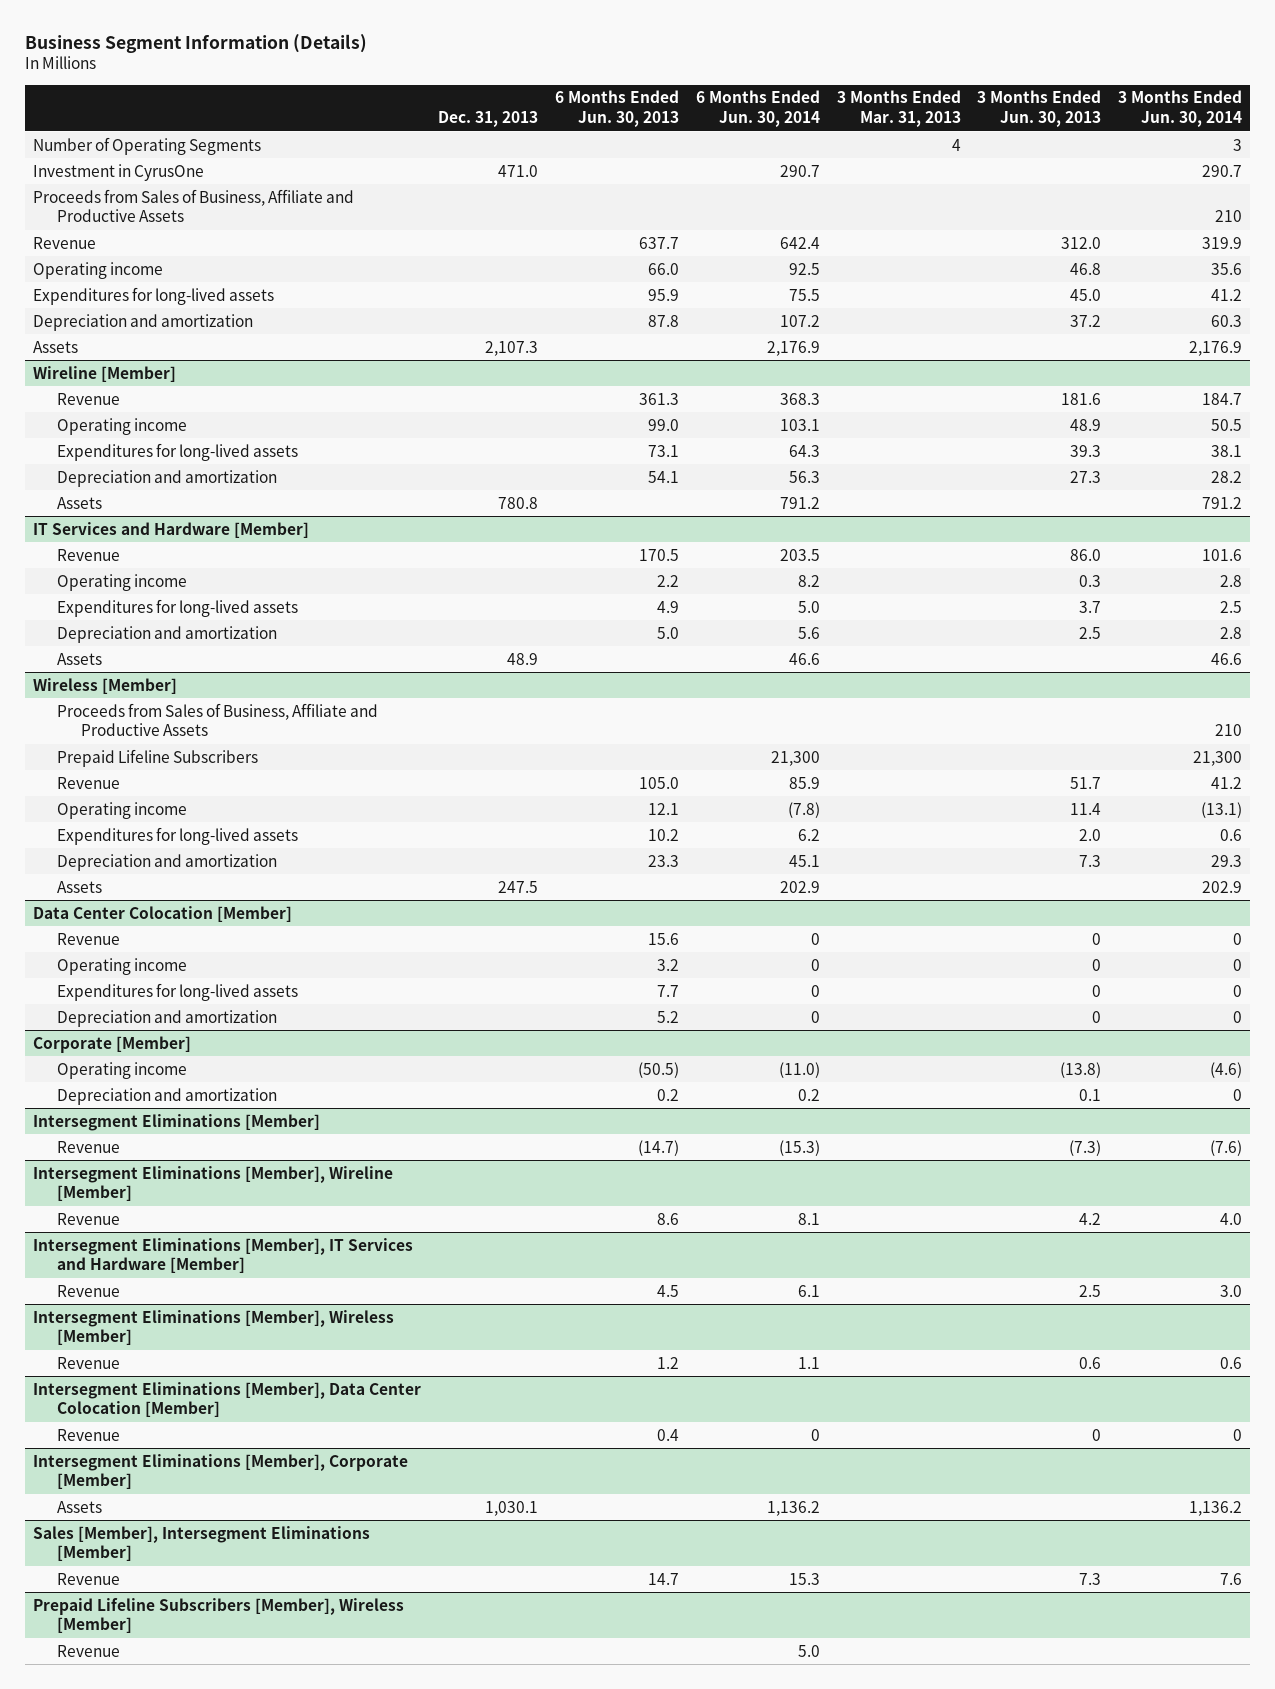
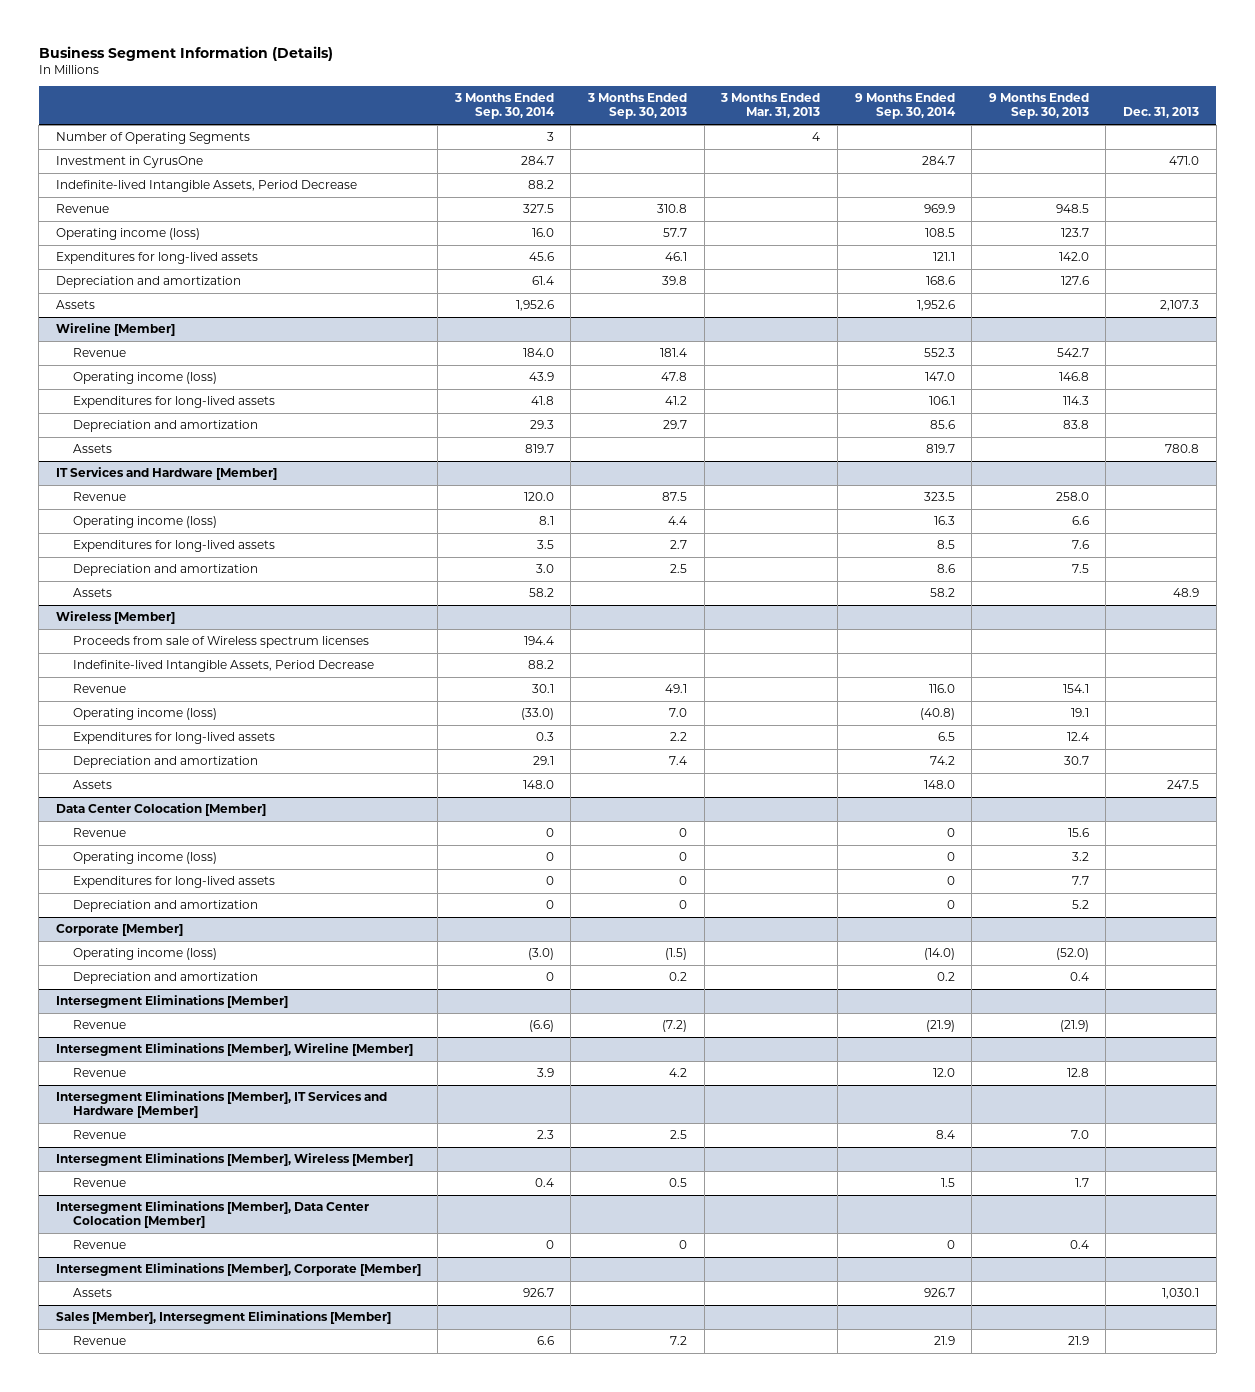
[554,90,679,128] 6 Months Ended Jun. 30, 2013 -> none
[695,90,820,128] 6 Months Ended Jun. 30, 2014 -> none
[977,90,1102,128] 3 Months Ended Jun. 30, 2013 -> none
[1118,90,1243,128] 3 Months Ended Jun. 30, 2014 -> none
none -> [453,93,555,120] 3 Months Ended Sep. 30, 2014
none -> [587,93,688,120] 3 Months Ended Sep. 30, 2013
none -> [854,93,956,120] 9 Months Ended Sep. 30, 2014
none -> [988,93,1089,120] 9 Months Ended Sep. 30, 2013
[33,188,355,223] Proceeds from Sales of Business, Affiliate and Productive Assets -> none
none -> [55,180,357,193] Indefinite-lived Intangible Assets, Period Decrease
[33,261,164,279] Operating income -> [55,228,200,241] Operating income (loss)
[57,417,188,435] Operating income -> [72,372,217,385] Operating income (loss)
[57,573,188,591] Operating income -> [72,516,217,529] Operating income (loss)
[57,748,259,767] Prepaid Lifeline Subscribers -> none
[57,702,379,737] Proceeds from Sales of Business, Affiliate and Productive Assets -> [72,636,369,649] Proceeds from sale of Wireless spectrum licenses
none -> [72,660,374,673] Indefinite-lived Intangible Assets, Period Decrease
[57,801,188,819] Operating income -> [72,708,217,721] Operating income (loss)
[57,957,188,975] Operating income -> [72,852,217,865] Operating income (loss)
[57,1061,188,1079] Operating income -> [72,948,217,961] Operating income (loss)
[33,1597,405,1634] Prepaid Lifeline Subscribers [Member], Wireless [Member] -> none
[57,1644,121,1657] Revenue -> none

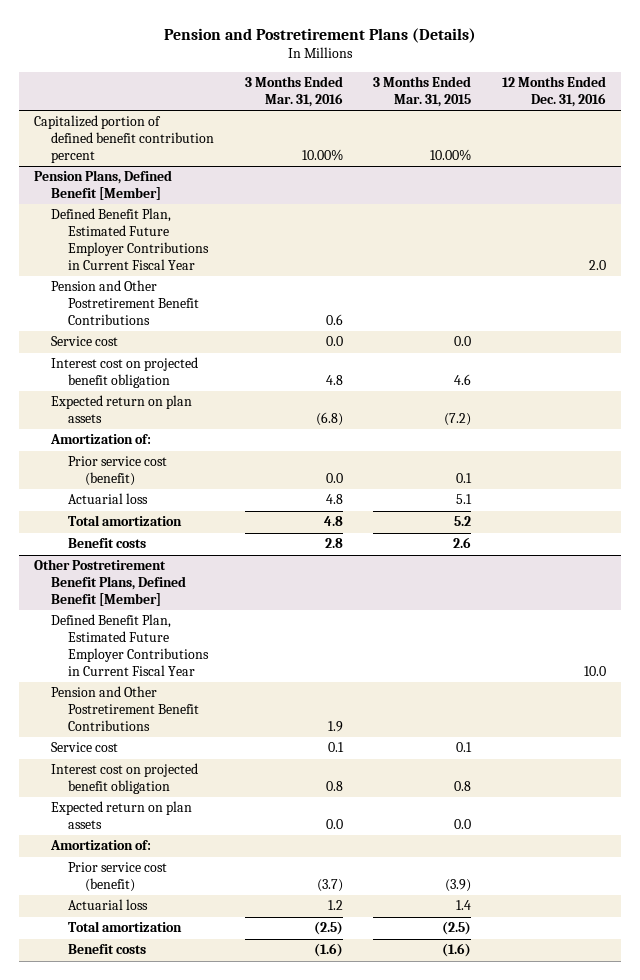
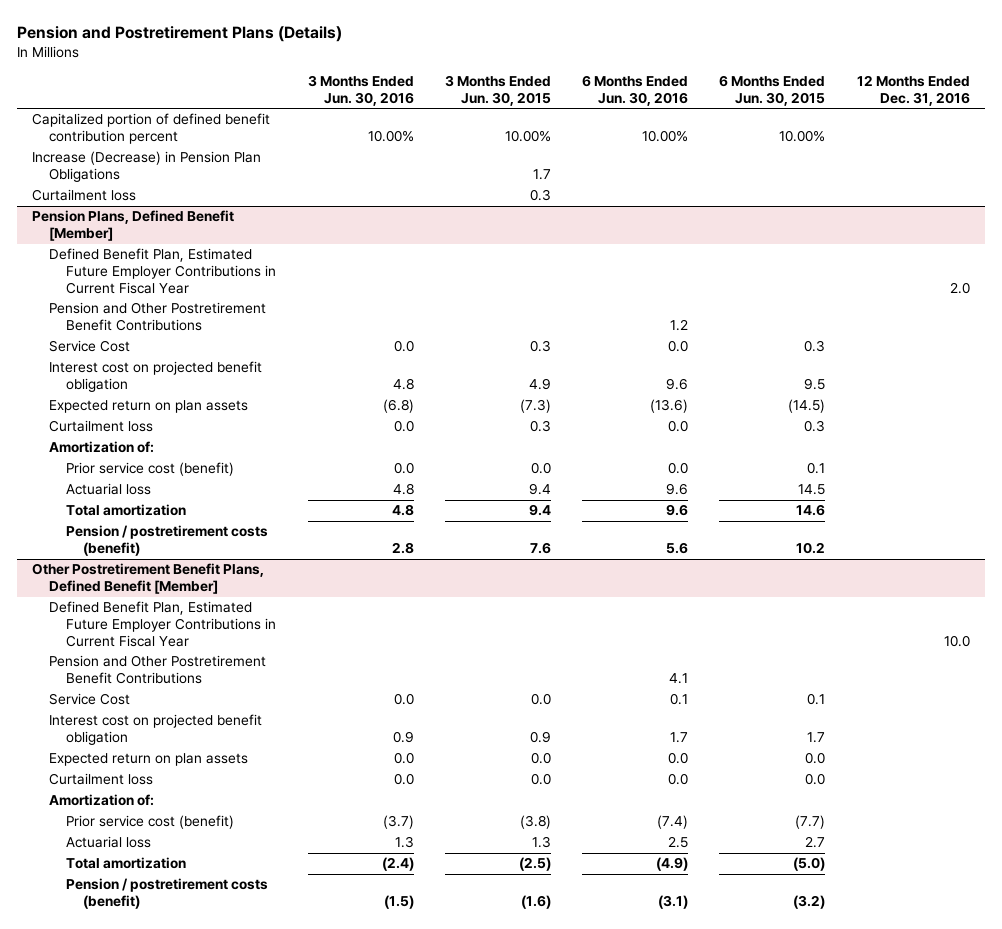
[244,76,343,108] 3 Months Ended Mar. 31, 2016 -> none
[373,76,472,108] 3 Months Ended Mar. 31, 2015 -> none
none -> [307,75,414,106] 3 Months Ended Jun. 30, 2016
none -> [444,75,551,106] 3 Months Ended Jun. 30, 2015
none -> [582,75,689,106] 6 Months Ended Jun. 30, 2016
none -> [719,75,826,106] 6 Months Ended Jun. 30, 2015
none -> [32,151,262,183] Increase (Decrease) in Pension Plan Obligations
none -> [32,189,137,202] Curtailment loss
[51,336,119,347] Service cost -> [49,340,131,353] Service Cost
none -> [49,420,154,433] Curtailment loss
[67,538,146,549] Benefit costs -> [66,525,269,557] Pension / postretirement costs (benefit)
[51,742,119,753] Service cost -> [49,693,131,706] Service Cost
none -> [49,773,154,786] Curtailment loss
[67,944,146,955] Benefit costs -> [66,878,269,910] Pension / postretirement costs (benefit)

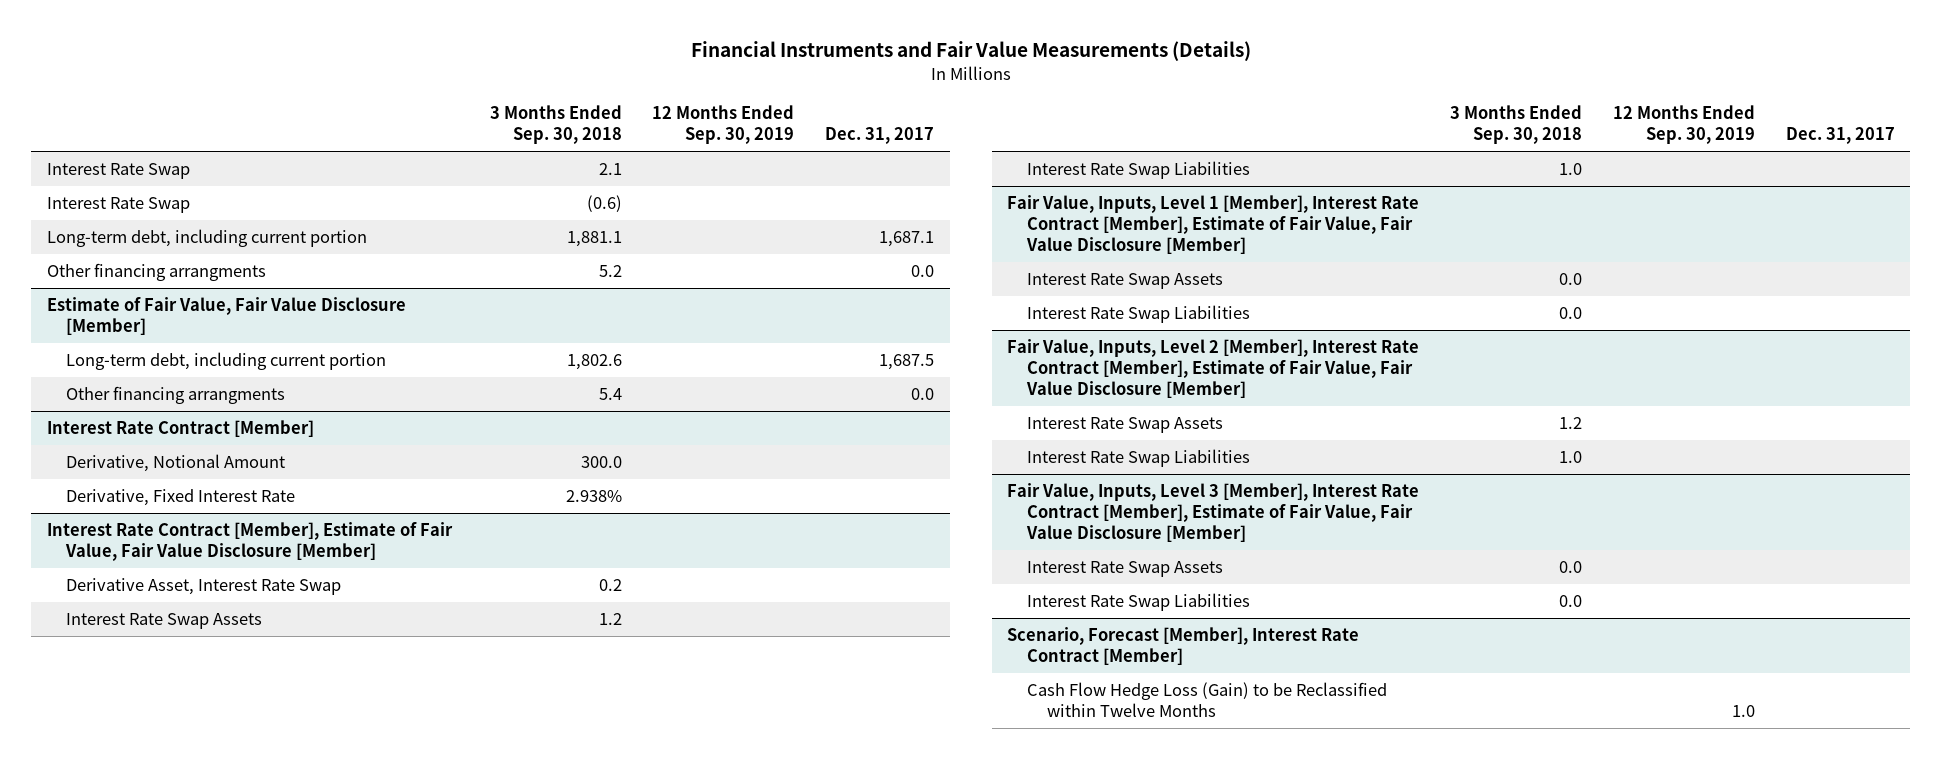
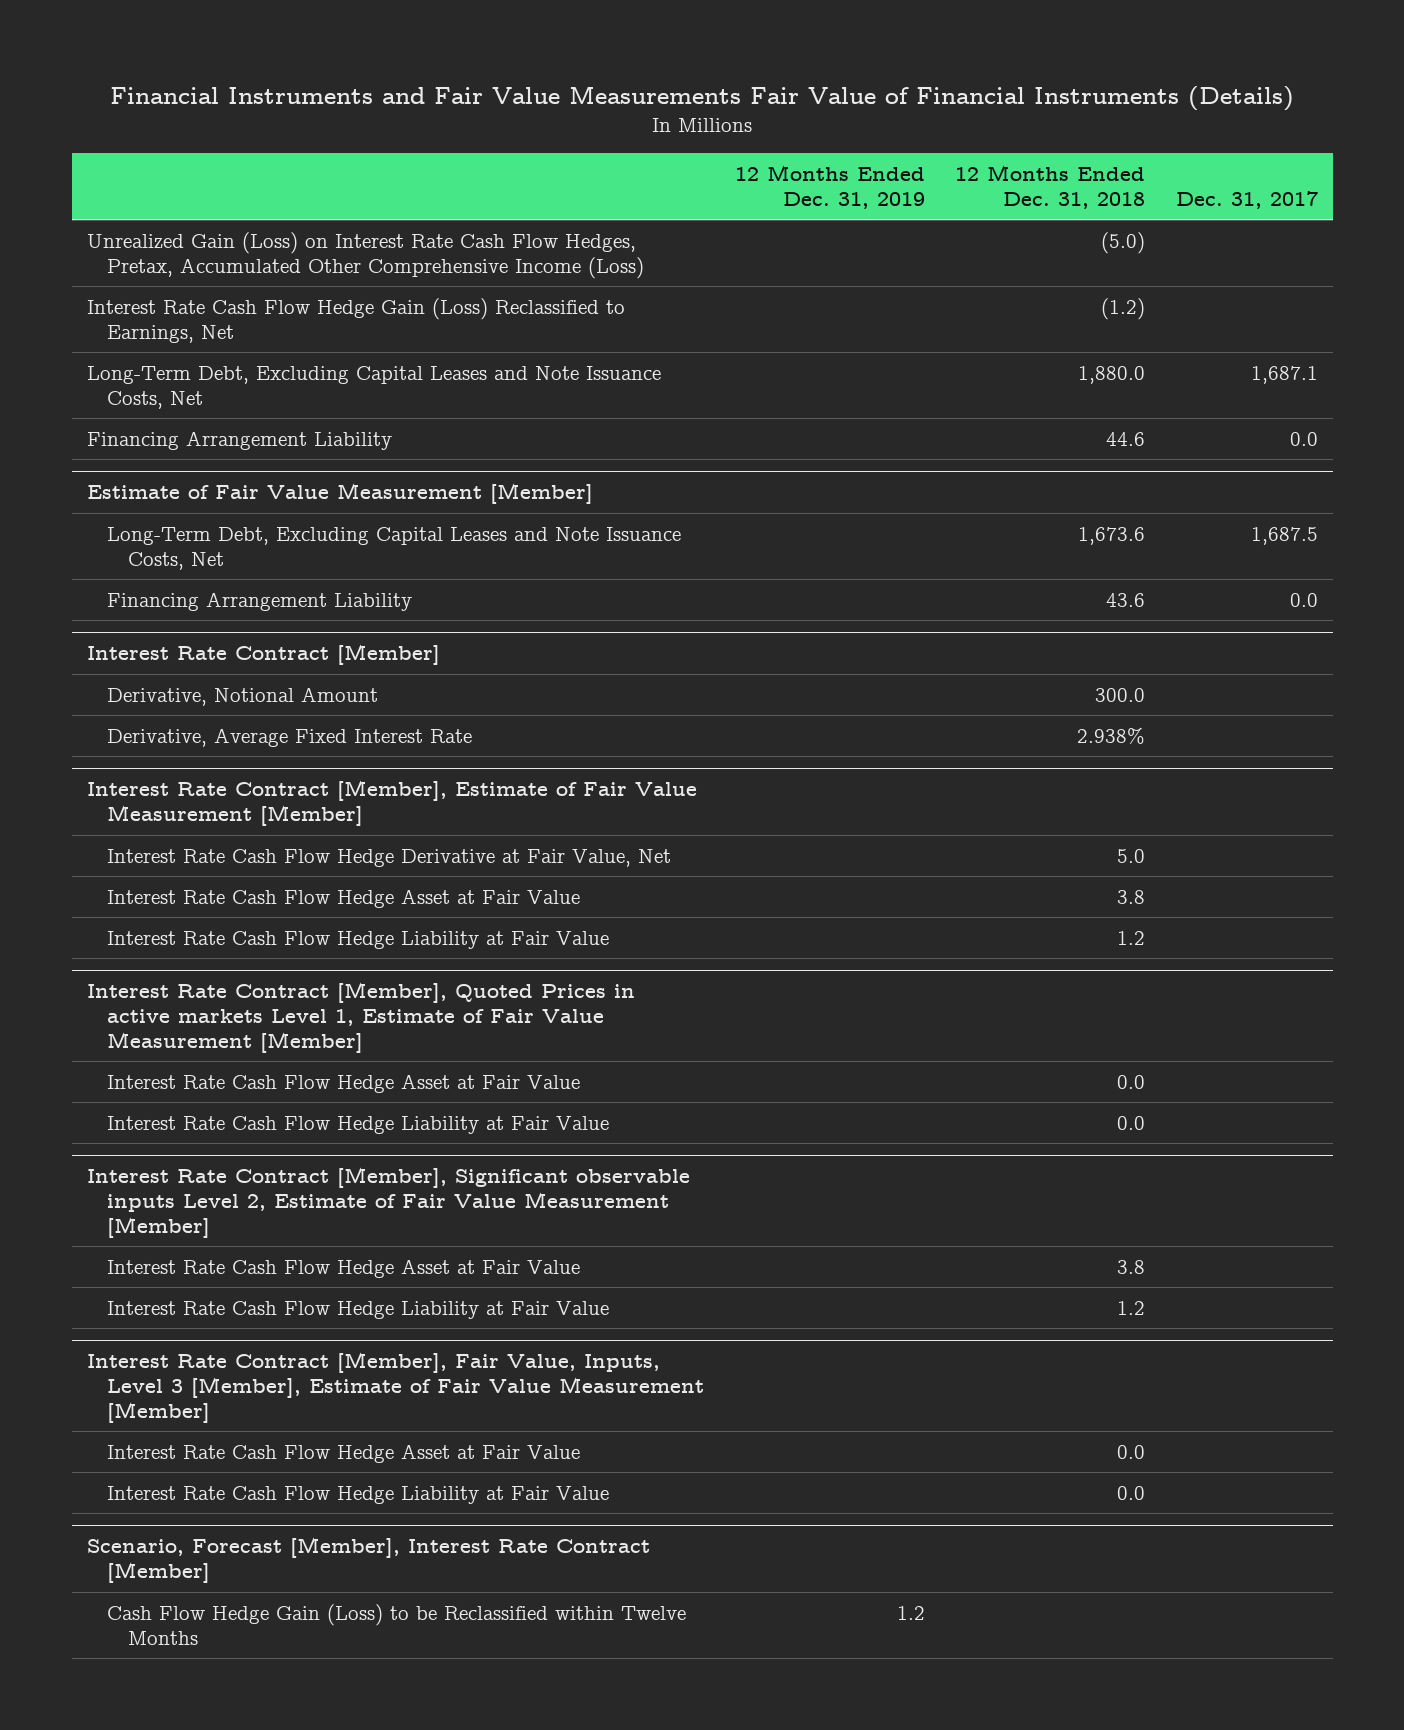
[690,41,1251,62] Financial Instruments and Fair Value Measurements (Details) -> [110,86,1295,112] Financial Instruments and Fair Value Measurements Fair Value of Financial Instruments (Details)
[489,105,622,145] 3 Months Ended Sep. 30, 2018 -> none
[652,105,795,145] 12 Months Ended Sep. 30, 2019 -> none
none -> [734,165,925,209] 12 Months Ended Dec. 31, 2019
none -> [955,165,1146,209] 12 Months Ended Dec. 31, 2018
[46,162,190,179] Interest Rate Swap -> [86,231,645,279] Unrealized Gain (Loss) on Interest Rate Cash Flow Hedges, Pretax, Accumulated Other Comprehensive Income (Loss)
[46,196,190,213] Interest Rate Swap -> [86,297,625,343] Interest Rate Cash Flow Hedge Gain (Loss) Reclassified to Earnings, Net
[46,228,367,247] Long-term debt, including current portion -> [86,365,661,409] Long-Term Debt, Excluding Capital Leases and Note Issuance Costs, Net
[46,262,266,281] Other financing arrangments -> [86,430,392,450] Financing Arrangement Liability
[46,296,406,335] Estimate of Fair Value, Fair Value Disclosure [Member] -> [86,483,593,505] Estimate of Fair Value Measurement [Member]
[66,351,387,370] Long-term debt, including current portion -> [107,526,682,570] Long-Term Debt, Excluding Capital Leases and Note Issuance Costs, Net
[66,385,286,404] Other financing arrangments -> [107,591,413,611] Financing Arrangement Liability
[66,488,296,506] Derivative, Fixed Interest Rate -> [107,727,473,747] Derivative, Average Fixed Interest Rate
[46,521,453,561] Interest Rate Contract [Member], Estimate of Fair Value, Fair Value Disclosure [Member] -> [86,780,697,827] Interest Rate Contract [Member], Estimate of Fair Value Measurement [Member]
[66,577,342,595] Derivative Asset, Interest Rate Swap -> [107,848,672,867] Interest Rate Cash Flow Hedge Derivative at Fair Value, Net
[66,612,263,629] Interest Rate Swap Assets -> [107,888,581,908] Interest Rate Cash Flow Hedge Asset at Fair Value
[1026,160,1250,179] Interest Rate Swap Liabilities -> [107,930,610,949] Interest Rate Cash Flow Hedge Liability at Fair Value
[1007,194,1420,255] Fair Value, Inputs, Level 1 [Member], Interest Rate Contract [Member], Estimate of Fair Value, Fair Value Disclosure [Member] -> [86,982,635,1053] Interest Rate Contract [Member], Quoted Prices in active markets Level 1, Estimate of Fair Value Measurement [Member]
[1026,272,1223,289] Interest Rate Swap Assets -> [107,1073,581,1093] Interest Rate Cash Flow Hedge Asset at Fair Value
[1026,304,1250,323] Interest Rate Swap Liabilities -> [107,1115,610,1134] Interest Rate Cash Flow Hedge Liability at Fair Value
[1007,338,1420,399] Fair Value, Inputs, Level 2 [Member], Interest Rate Contract [Member], Estimate of Fair Value, Fair Value Disclosure [Member] -> [86,1167,690,1238] Interest Rate Contract [Member], Significant observable inputs Level 2, Estimate of Fair Value Measurement [Member]
[1026,416,1223,433] Interest Rate Swap Assets -> [107,1258,581,1278] Interest Rate Cash Flow Hedge Asset at Fair Value
[1026,448,1250,467] Interest Rate Swap Liabilities -> [107,1300,610,1319] Interest Rate Cash Flow Hedge Liability at Fair Value
[1007,482,1420,543] Fair Value, Inputs, Level 3 [Member], Interest Rate Contract [Member], Estimate of Fair Value, Fair Value Disclosure [Member] -> [86,1352,705,1423] Interest Rate Contract [Member], Fair Value, Inputs, Level 3 [Member], Estimate of Fair Value Measurement [Member]
[1026,560,1223,577] Interest Rate Swap Assets -> [107,1443,581,1463] Interest Rate Cash Flow Hedge Asset at Fair Value
[1026,592,1250,611] Interest Rate Swap Liabilities -> [107,1485,610,1504] Interest Rate Cash Flow Hedge Liability at Fair Value
[1026,681,1387,717] Cash Flow Hedge Loss (Gain) to be Reclassified within Twelve Months -> [107,1603,687,1645] Cash Flow Hedge Gain (Loss) to be Reclassified within Twelve Months

